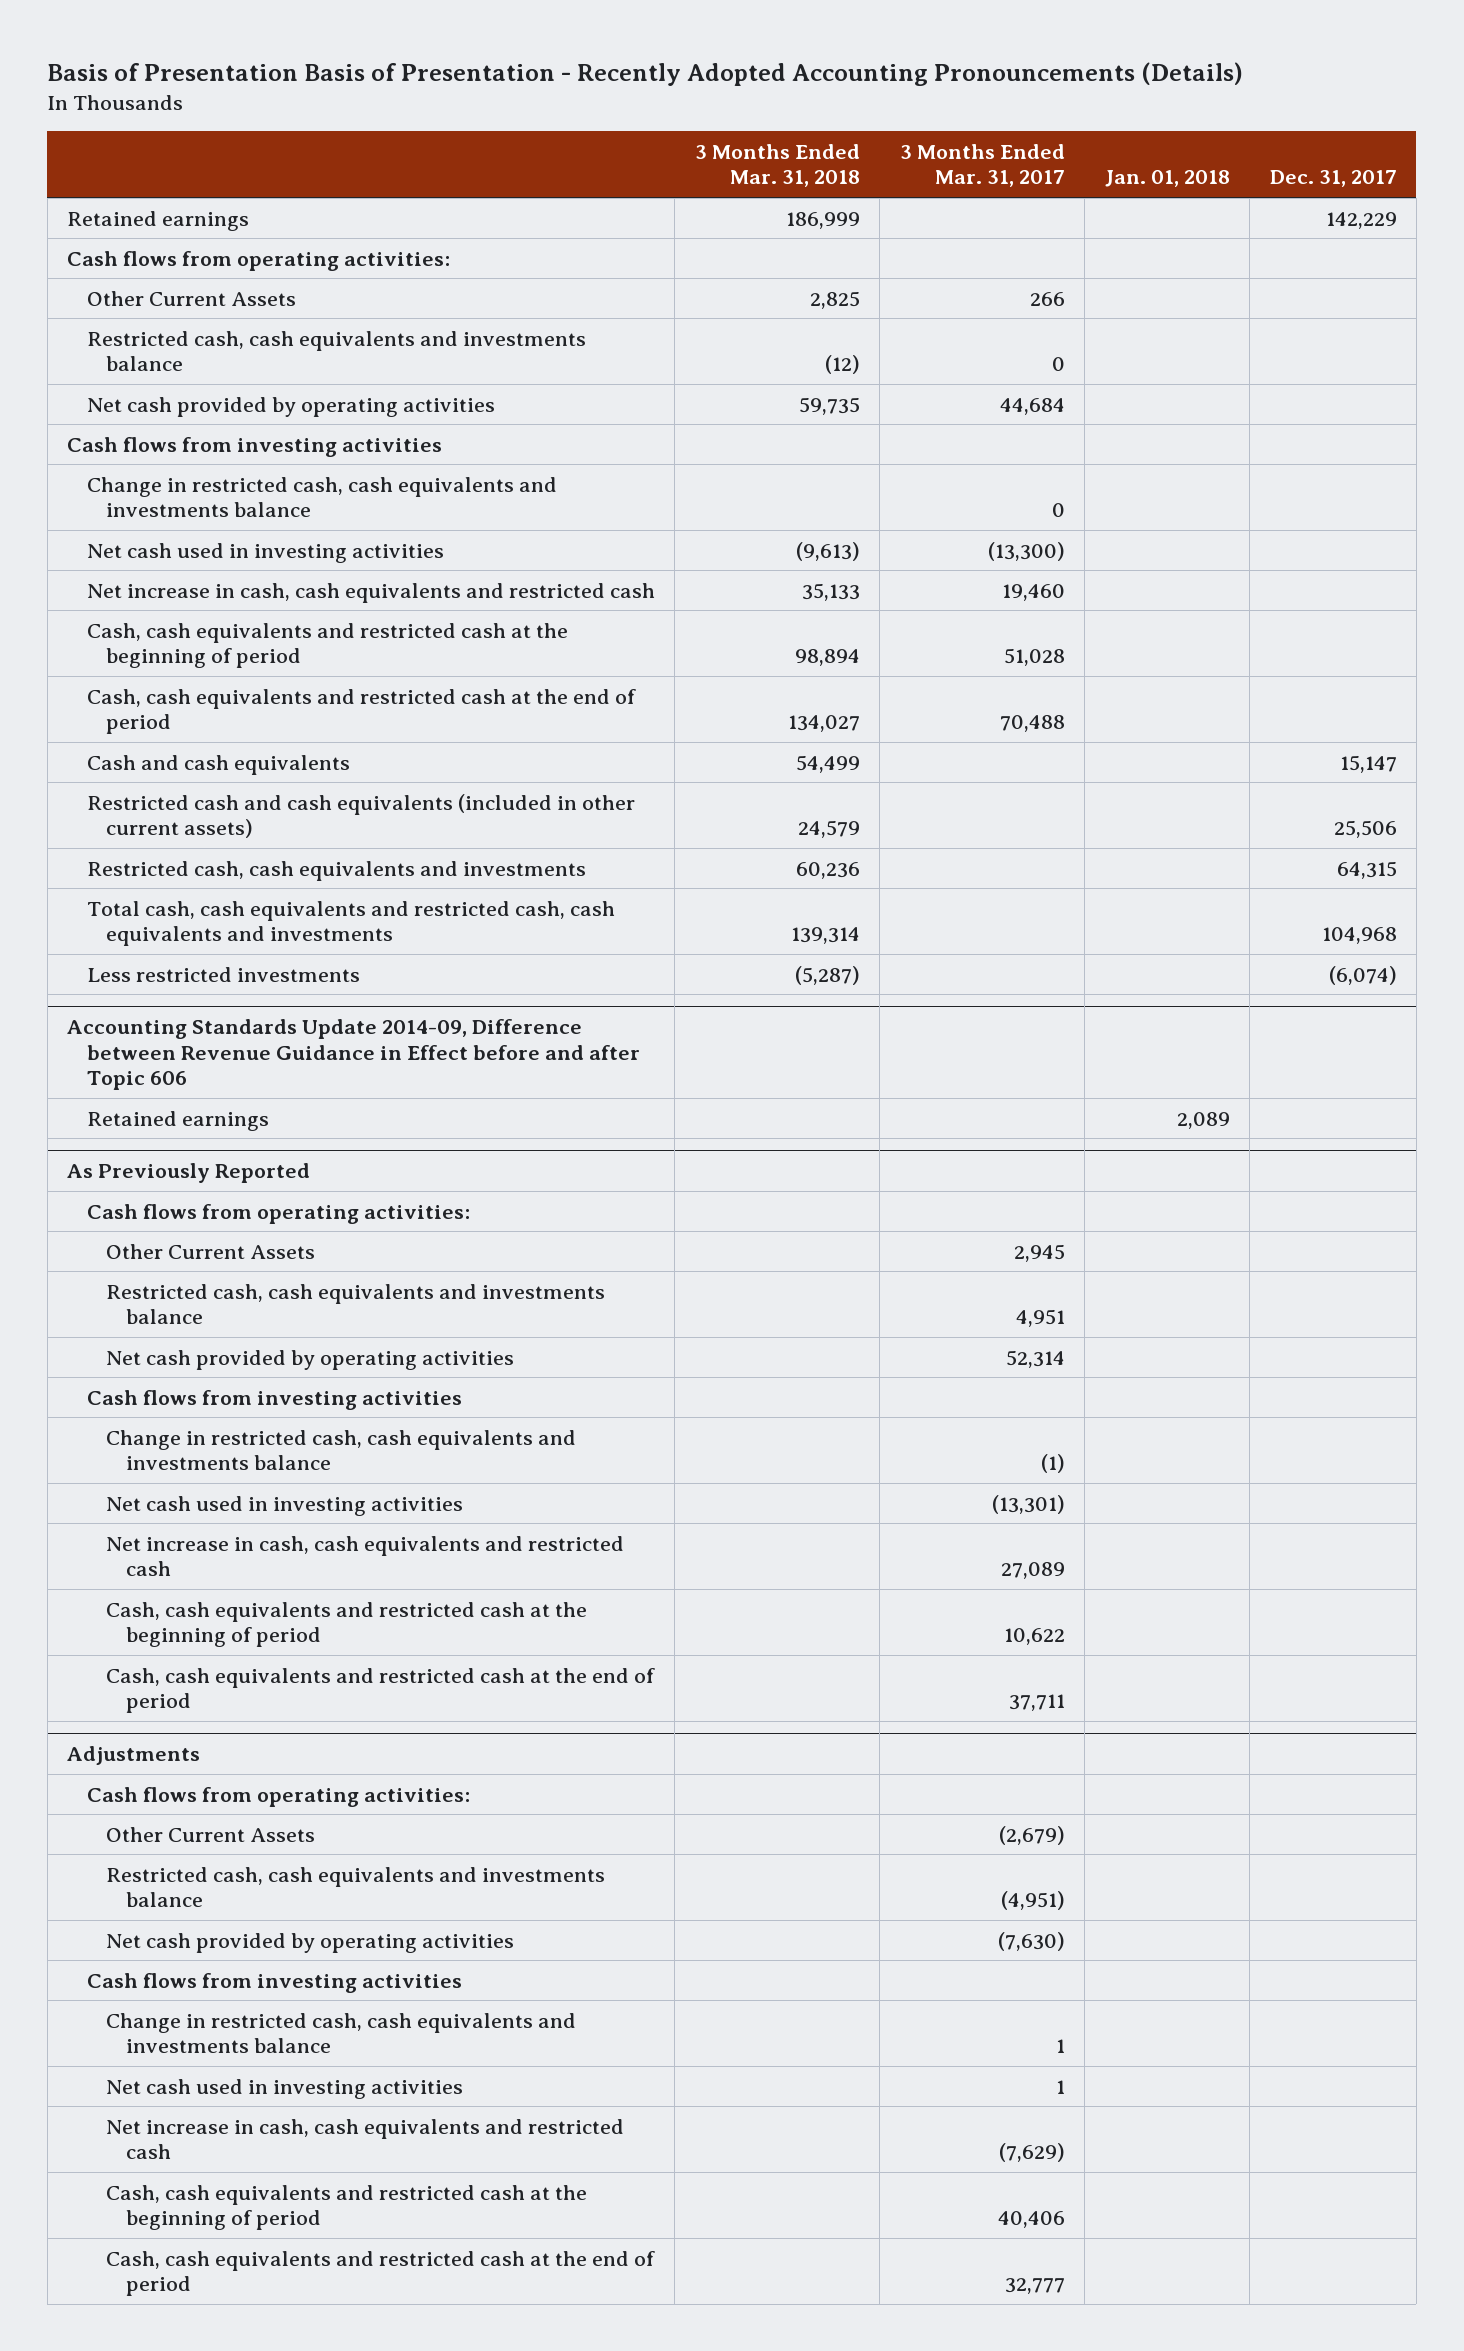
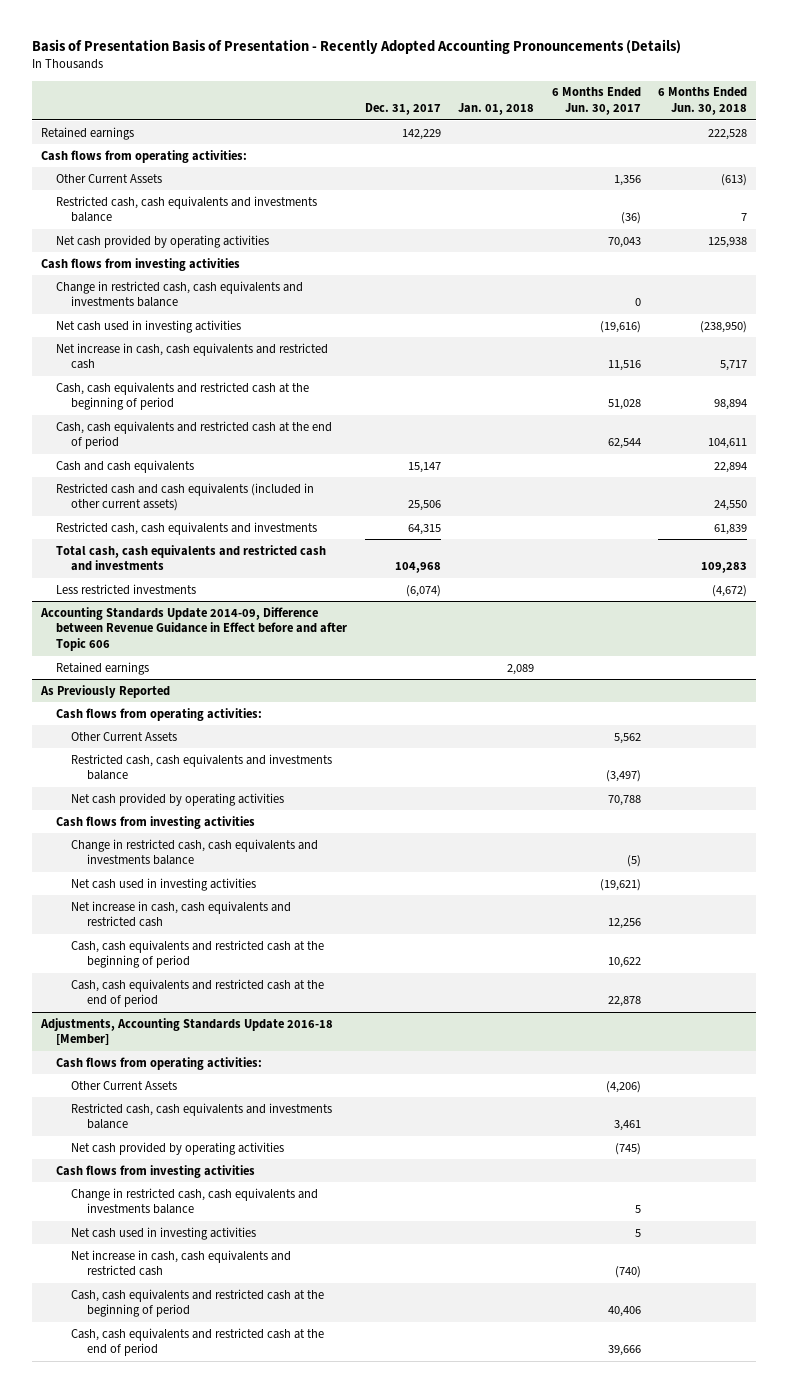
[694,143,860,188] 3 Months Ended Mar. 31, 2018 -> none
[899,143,1065,188] 3 Months Ended Mar. 31, 2017 -> none
none -> [551,87,641,116] 6 Months Ended Jun. 30, 2017
none -> [658,87,748,116] 6 Months Ended Jun. 30, 2018
[86,900,615,947] Total cash, cash equivalents and restricted cash, cash equivalents and investments -> [56,544,327,572] Total cash, cash equivalents and restricted cash and investments
[67,1746,201,1766] Adjustments -> [39,1017,333,1046] Adjustments, Accounting Standards Update 2016-18 [Member]

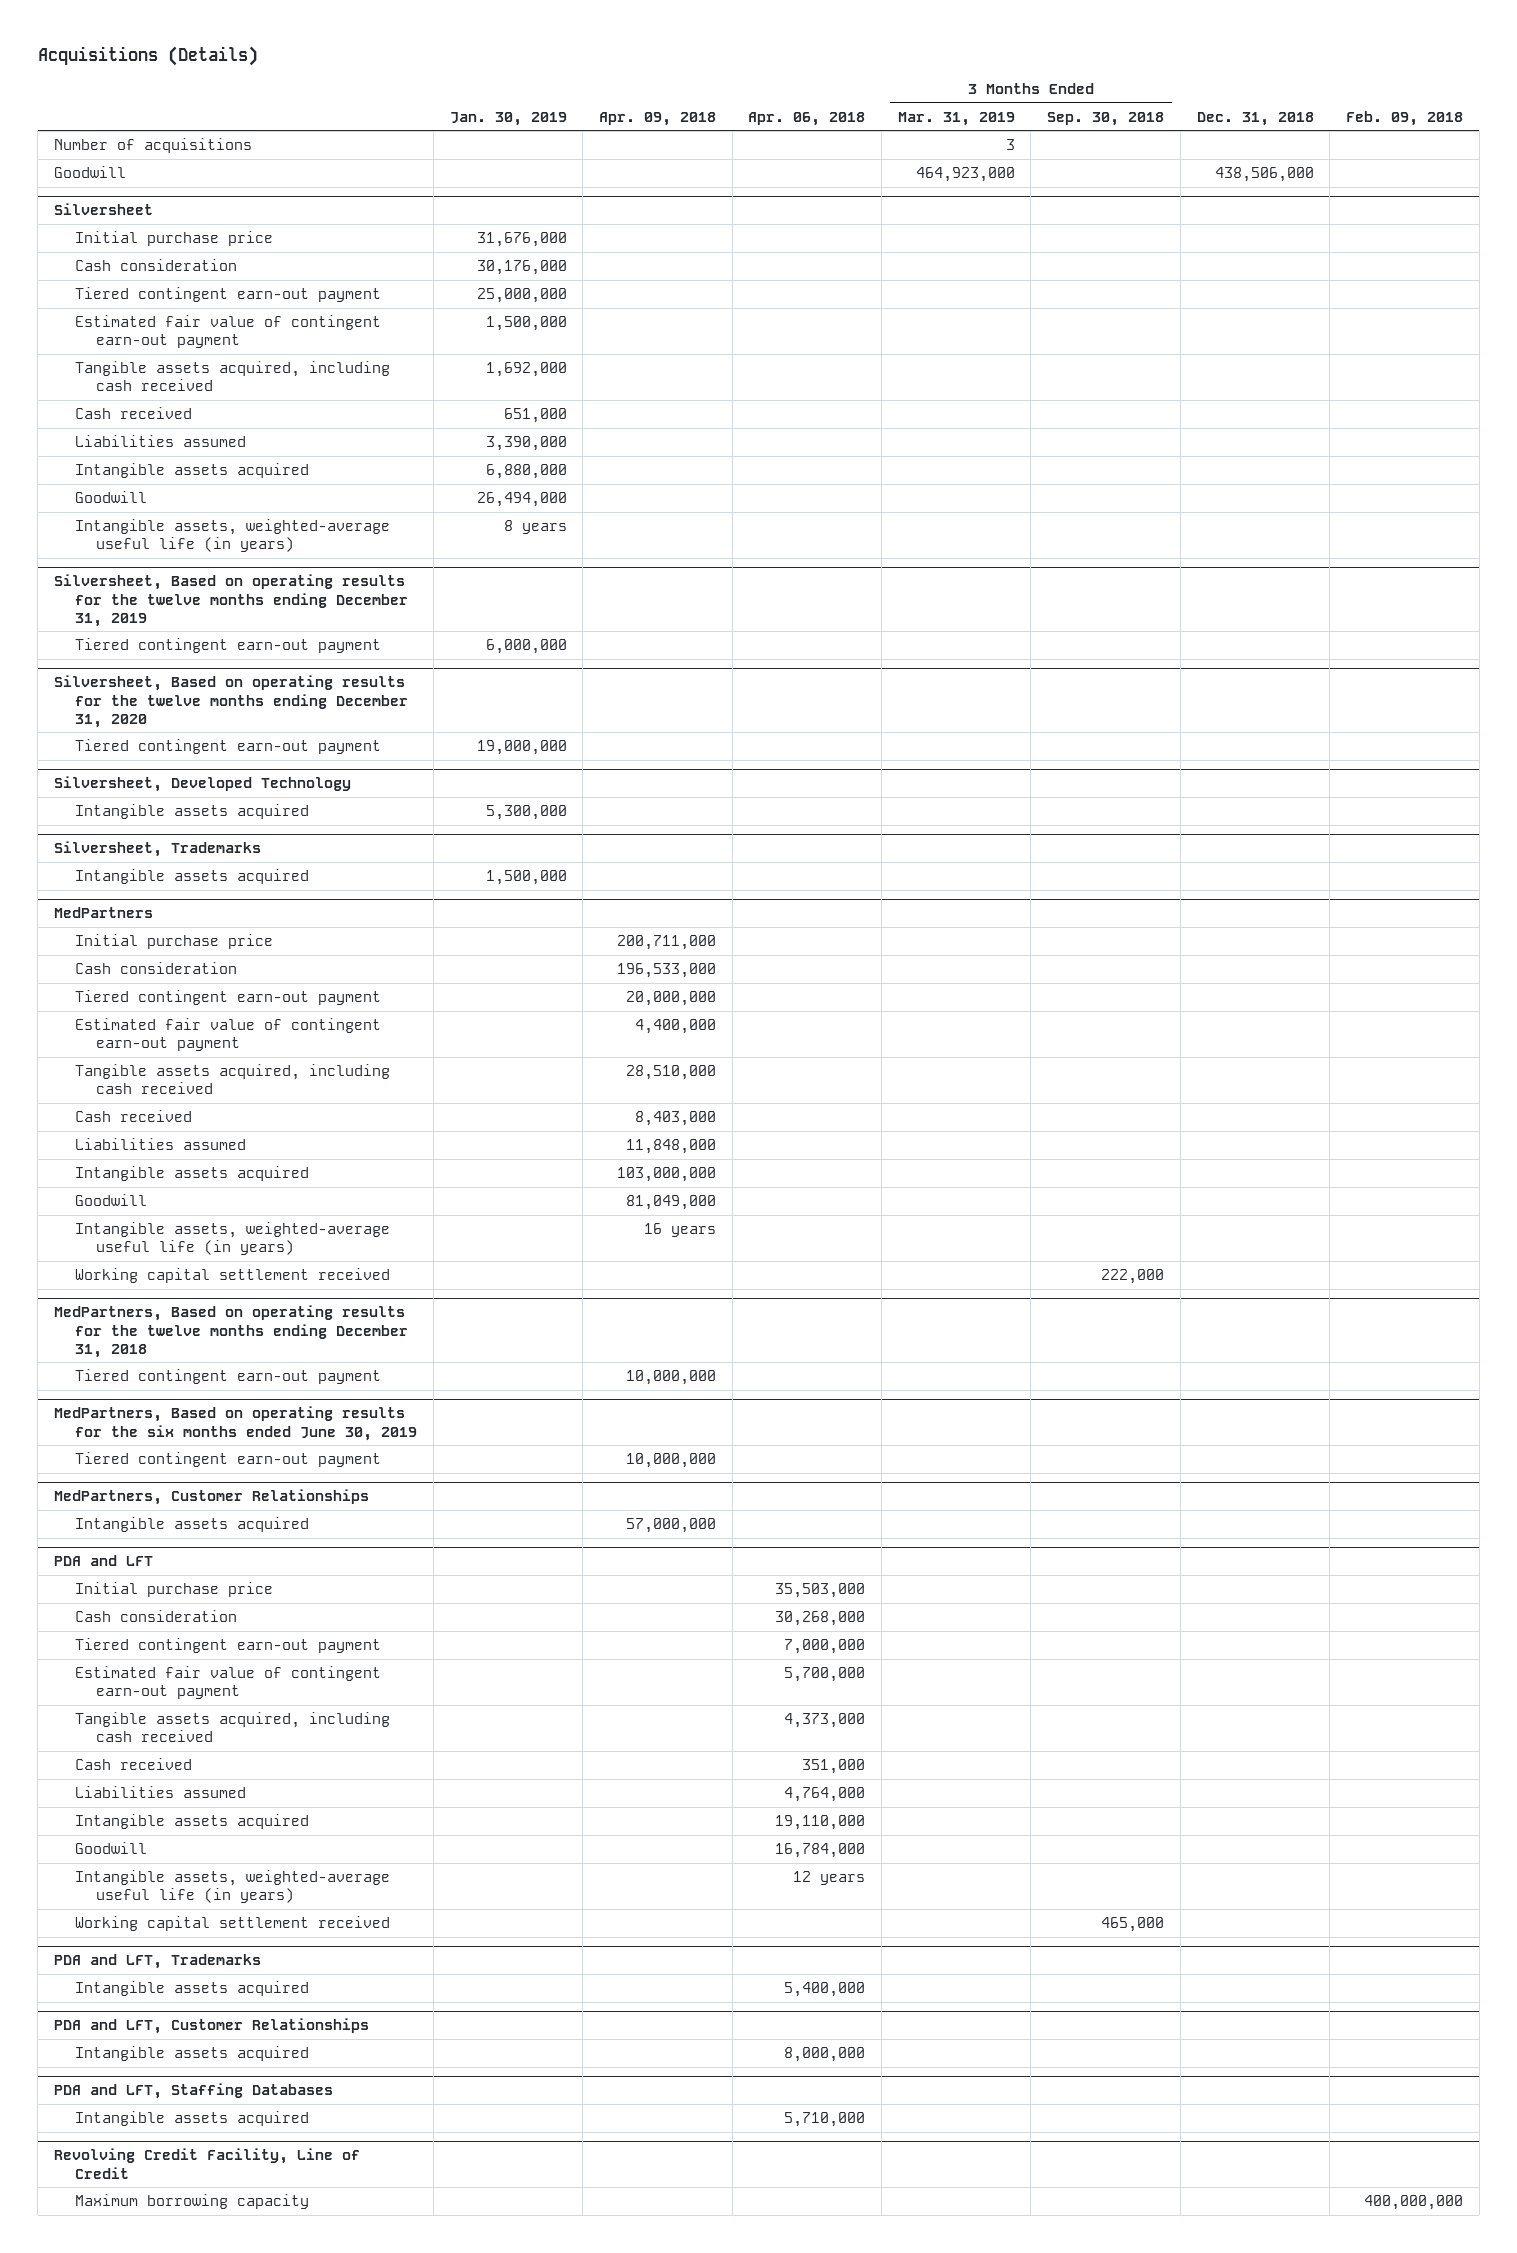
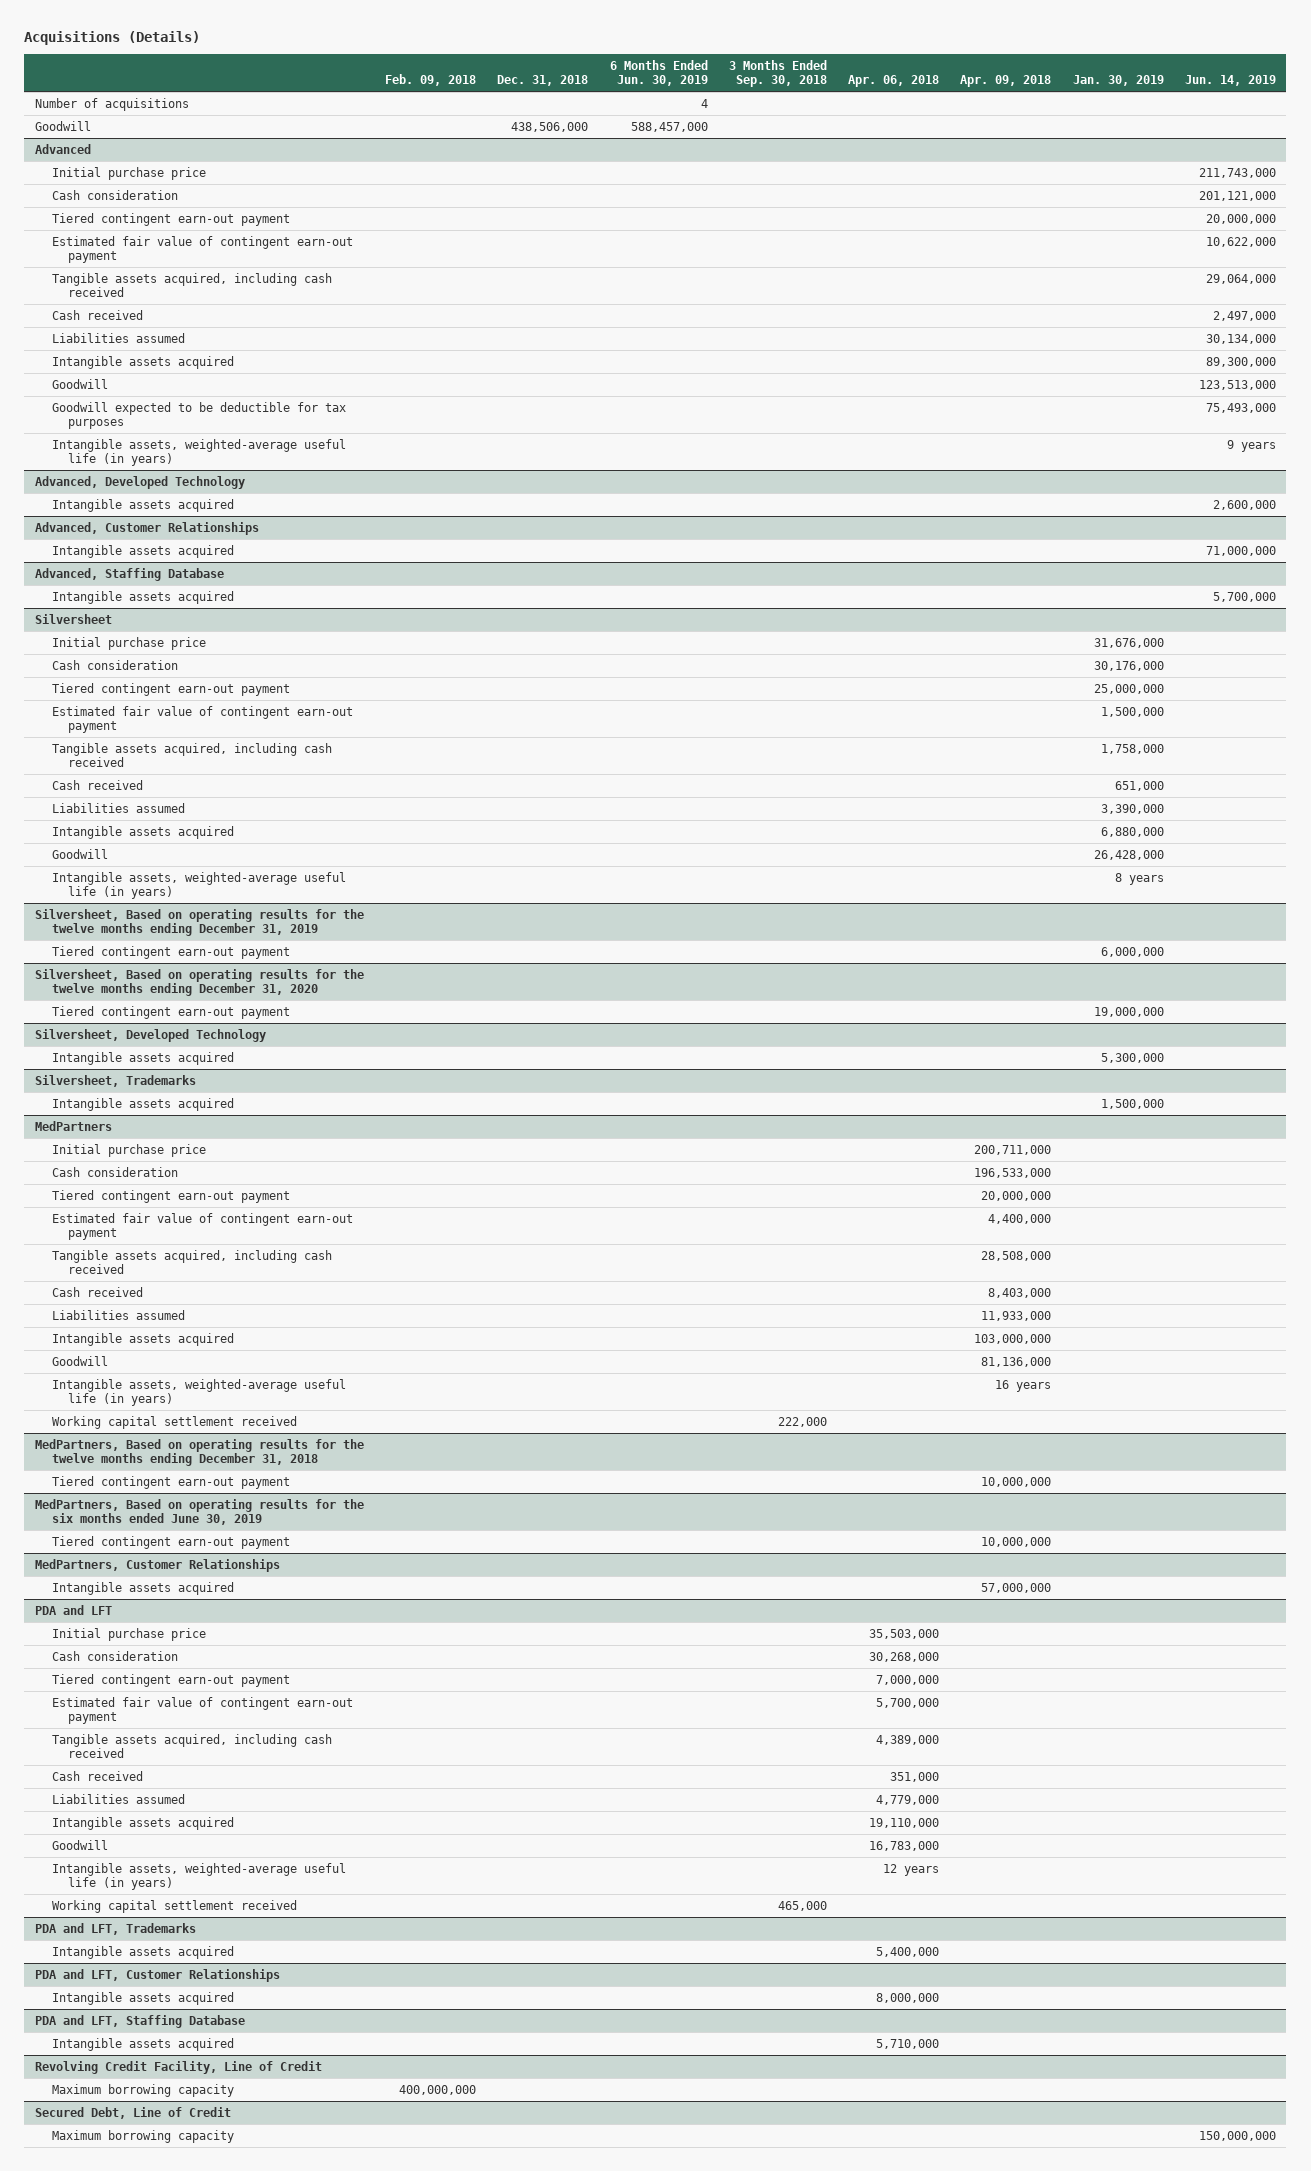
[897,111,1015,126] Mar. 31, 2019 -> none
none -> [609,59,708,87] 6 Months Ended Jun. 30, 2019
none -> [1184,75,1276,87] Jun. 14, 2019
none -> [34,143,91,154] Advanced
none -> [51,166,206,180] Initial purchase price
none -> [51,189,178,200] Cash consideration
none -> [51,212,290,226] Tiered contingent earn-out payment
none -> [51,235,353,263] Estimated fair value of contingent earn-out payment
none -> [51,272,332,297] Tangible assets acquired, including cash received
none -> [51,309,143,320] Cash received
none -> [51,332,185,343] Liabilities assumed
none -> [51,355,234,369] Intangible assets acquired
none -> [51,378,108,389] Goodwill
none -> [51,401,346,429] Goodwill expected to be deductible for tax purposes
none -> [51,438,346,466] Intangible assets, weighted-average useful life (in years)
none -> [34,475,245,489] Advanced, Developed Technology
none -> [51,498,234,512] Intangible assets acquired
none -> [34,521,259,535] Advanced, Customer Relationships
none -> [51,544,234,558] Intangible assets acquired
none -> [34,567,224,581] Advanced, Staffing Database
none -> [51,590,234,604] Intangible assets acquired
[485,361,567,377] 1,692,000 -> [1100,743,1164,754] 1,758,000
[476,491,567,507] 26,494,000 -> [1093,849,1164,860] 26,428,000
[625,1064,716,1080] 28,510,000 -> [981,1250,1052,1261] 28,508,000
[625,1138,716,1154] 11,848,000 -> [981,1310,1052,1321] 11,933,000
[625,1194,716,1210] 81,049,000 -> [981,1356,1052,1367] 81,136,000
[784,1712,866,1728] 4,373,000 -> [876,1734,940,1745] 4,389,000
[784,1786,866,1802] 4,764,000 -> [876,1794,940,1805] 4,779,000
[775,1842,866,1858] 16,784,000 -> [869,1840,940,1851] 16,783,000
[53,2083,333,2100] PDA and LFT, Staffing Databases -> [34,2014,245,2028] PDA and LFT, Staffing Database
none -> [34,2106,231,2119] Secured Debt, Line of Credit
none -> [51,2129,234,2143] Maximum borrowing capacity

